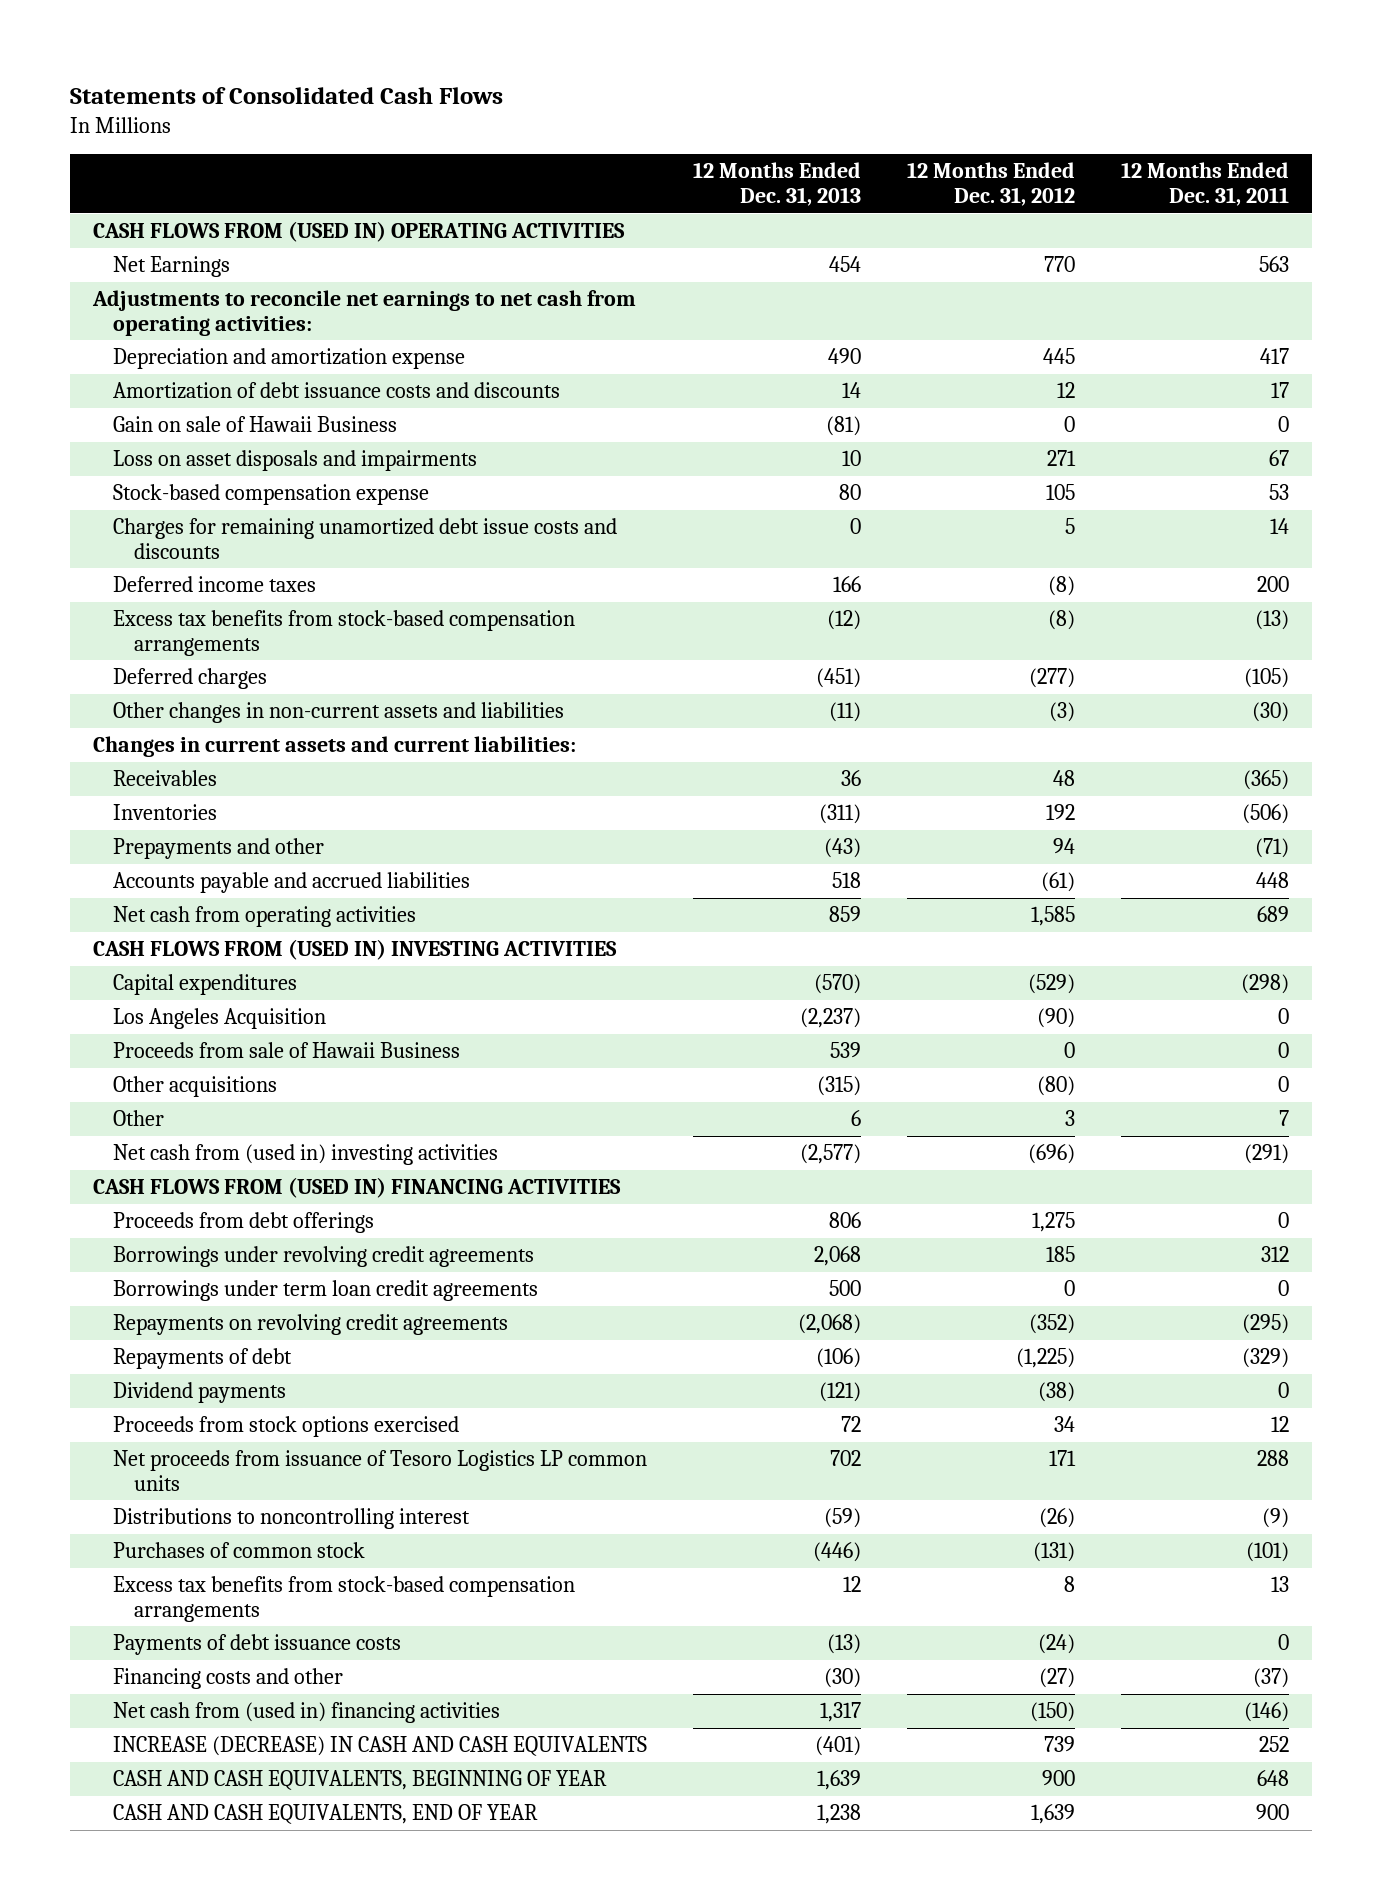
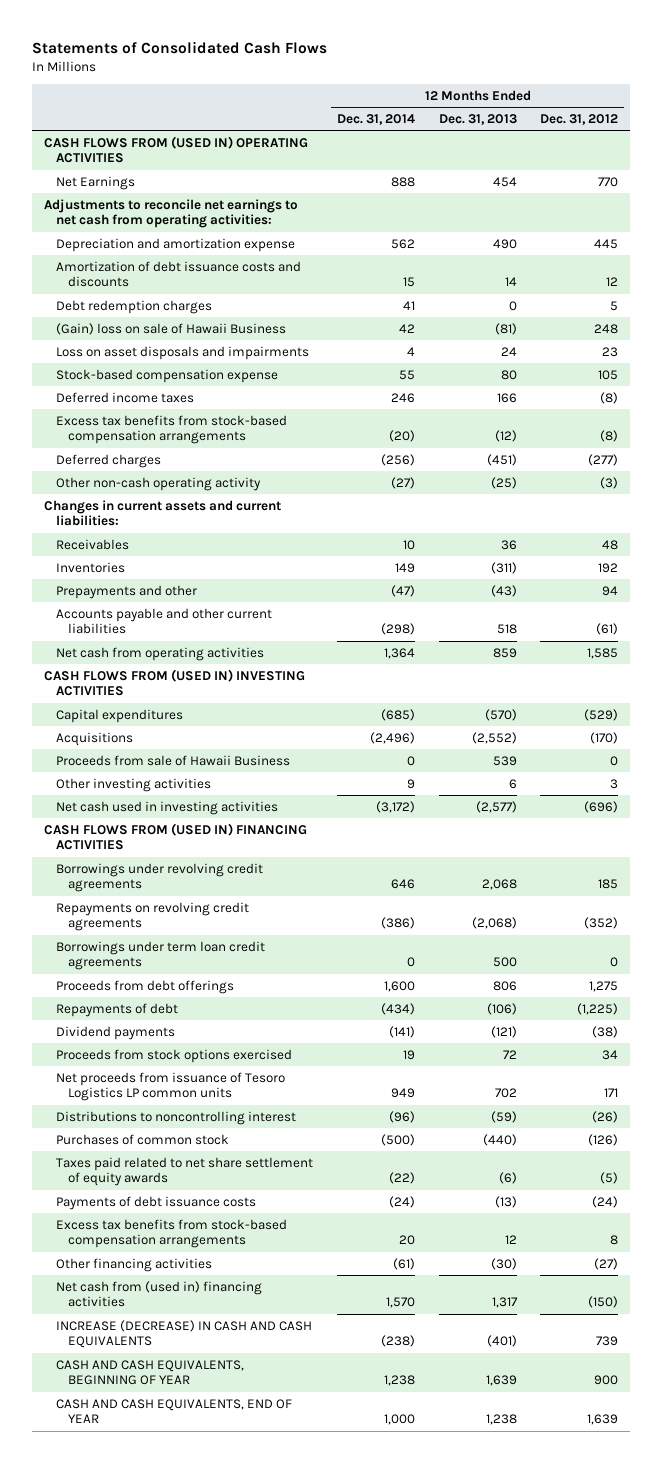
[1121,162,1290,207] 12 Months Ended Dec. 31, 2011 -> none
none -> [336,114,415,126] Dec. 31, 2014
none -> [56,299,213,314] Debt redemption charges
[113,416,398,433] Gain on sale of Hawaii Business -> [56,322,287,335] (Gain) loss on sale of Hawaii Business
[1064,416,1076,433] 0 -> [594,323,619,334] 248
[842,450,862,467] 10 -> [500,346,517,356] 24
[1047,450,1077,467] 271 -> [602,346,619,357] 23
[113,518,618,560] Charges for remaining unamortized debt issue costs and discounts -> none
[113,702,565,724] Other changes in non-current assets and liabilities -> none
none -> [56,476,262,491] Other non-cash operating activity
[113,872,471,894] Accounts payable and accrued liabilities -> [56,607,273,635] Accounts payable and other current liabilities
[113,1008,327,1030] Los Angeles Acquisition -> [56,731,134,746] Acquisitions
[800,1008,862,1029] (2,237) -> [471,731,517,744] (2,552)
[1037,1008,1076,1029] (90) -> [590,731,619,744] (170)
[113,1076,278,1098] Other acquisitions -> none
[113,1110,165,1127] Other -> [56,777,212,792] Other investing activities
[113,1144,499,1166] Net cash from (used in) investing activities -> [56,800,279,815] Net cash used in investing activities
[113,1280,539,1302] Borrowings under term loan credit agreements -> [56,940,266,971] Borrowings under term loan credit agreements
[113,1212,375,1234] Proceeds from debt offerings -> [56,979,235,994] Proceeds from debt offerings
[813,1542,862,1563] (446) -> [482,1133,517,1146] (440)
[1033,1542,1076,1563] (131) -> [588,1133,619,1146] (126)
none -> [56,1156,314,1187] Taxes paid related to net share settlement of equity awards
[113,1576,576,1623] Excess tax benefits from stock-based compensation arrangements -> [56,1218,288,1249] Excess tax benefits from stock-based compensation arrangements
[113,1668,344,1690] Financing costs and other -> [56,1257,213,1272] Other financing activities

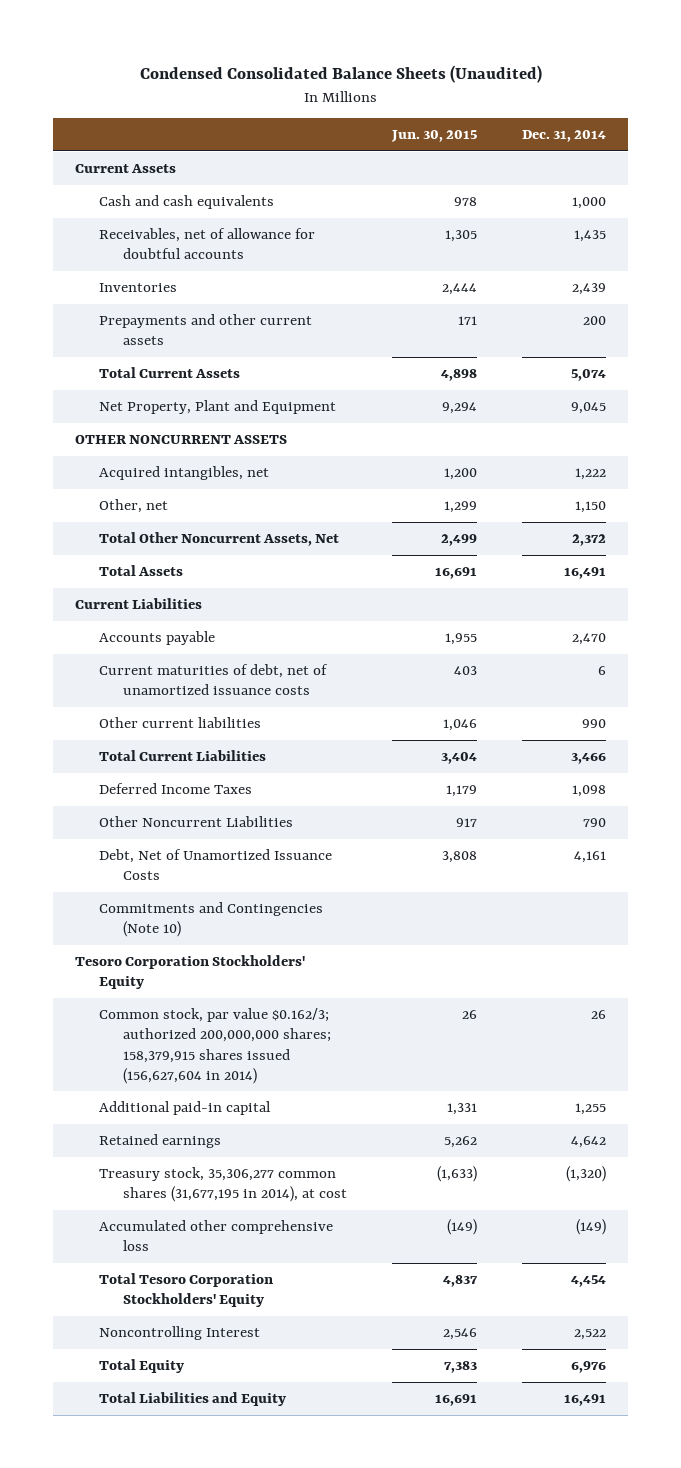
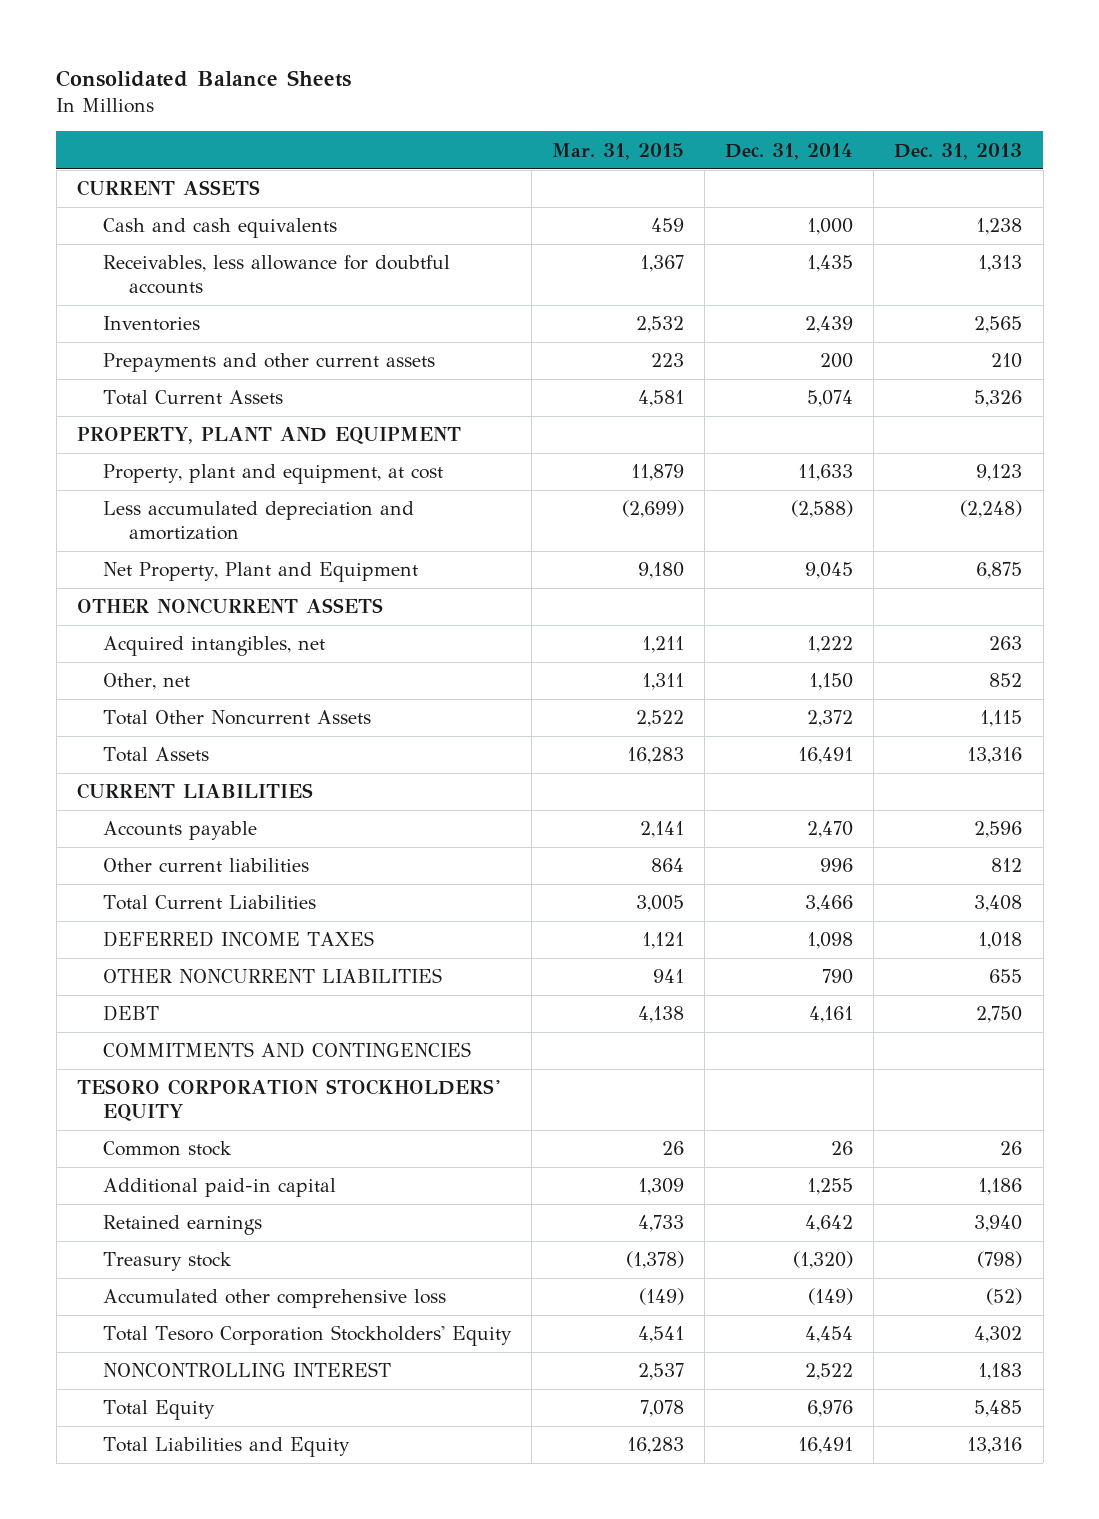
[139,64,542,83] Condensed Consolidated Balance Sheets (Unaudited) -> [56,70,352,88] Consolidated Balance Sheets
[390,130,477,143] Jun. 30, 2015 -> none
none -> [551,142,684,160] Mar. 31, 2015
none -> [894,142,1023,160] Dec. 31, 2013
[75,164,177,174] Current Assets -> [76,180,260,197] CURRENT ASSETS
[99,228,316,260] Receivables, net of allowance for doubtful accounts -> [102,255,450,295] Receivables, less allowance for doubtful accounts
none -> [76,427,461,445] PROPERTY, PLANT AND EQUIPMENT
none -> [102,464,443,485] Property, plant and equipment, at cost
none -> [102,501,414,541] Less accumulated depreciation and amortization
[99,532,340,547] Total Other Noncurrent Assets, Net -> [102,710,371,726] Total Other Noncurrent Assets
[75,598,203,610] Current Liabilities -> [76,783,313,800] CURRENT LIABILITIES
[99,664,329,696] Current maturities of debt, net of unamortized issuance costs -> none
[581,719,606,729] 990 -> [820,858,854,873] 996
[99,783,253,795] Deferred Income Taxes -> [102,931,374,948] DEFERRED INCOME TAXES
[99,816,294,828] Other Noncurrent Liabilities -> [102,968,442,984] OTHER NONCURRENT LIABILITIES
[99,849,333,881] Debt, Net of Unamortized Issuance Costs -> [102,1005,159,1022] DEBT
[99,902,324,938] Commitments and Contingencies (Note 10) -> [102,1042,471,1059] COMMITMENTS AND CONTINGENCIES
[75,955,306,990] Tesoro Corporation Stockholders' Equity -> [76,1079,500,1122] TESORO CORPORATION STOCKHOLDERS' EQUITY
[99,1008,331,1084] Common stock, par value $0.162/3; authorized 200,000,000 shares; 158,379,915 shares issued (156,627,604 in 2014) -> [102,1141,232,1157] Common stock
[99,1167,347,1203] Treasury stock, 35,306,277 common shares (31,677,195 in 2014), at cost -> [102,1252,232,1272] Treasury stock
[99,1326,261,1341] Noncontrolling Interest -> [102,1362,391,1378] NONCONTROLLING INTEREST

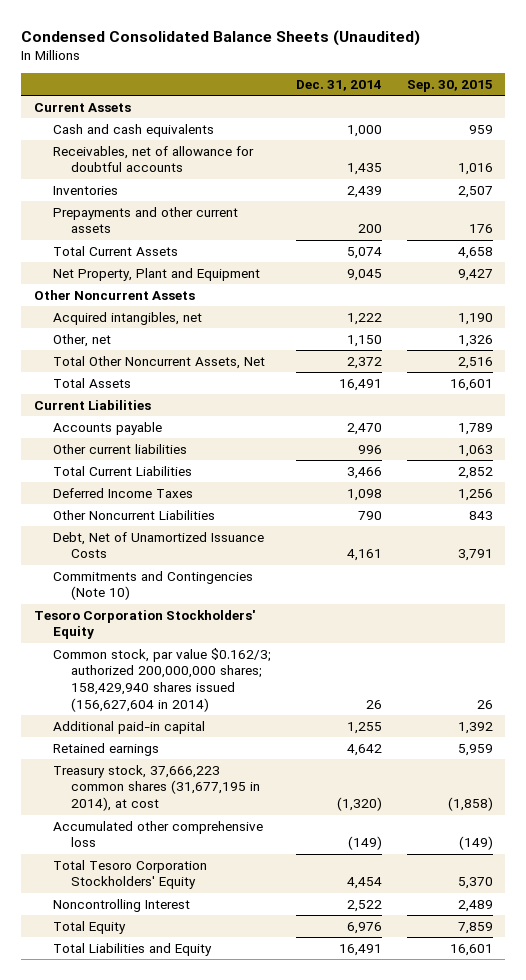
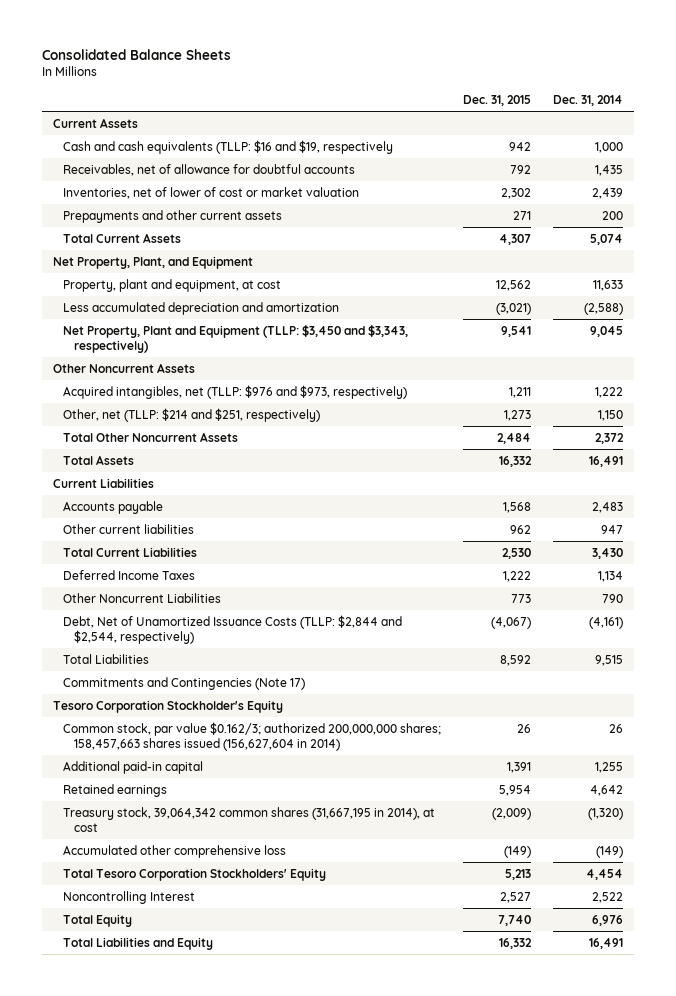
[21,29,421,46] Condensed Consolidated Balance Sheets (Unaudited) -> [41,49,231,61] Consolidated Balance Sheets
[406,79,493,92] Sep. 30, 2015 -> none
none -> [463,94,532,106] Dec. 31, 2015
[52,123,214,137] Cash and cash equivalents -> [63,139,394,154] Cash and cash equivalents (TLLP: $16 and $19, respectively
[52,185,118,195] Inventories -> [63,186,360,199] Inventories, net of lower of cost or market valuation
none -> [52,255,253,269] Net Property, Plant, and Equipment
none -> [63,278,282,292] Property, plant and equipment, at cost
none -> [63,301,340,315] Less accumulated depreciation and amortization
[52,267,260,281] Net Property, Plant and Equipment -> [63,324,409,353] Net Property, Plant and Equipment (TLLP: $3,450 and $3,343, respectively)
[52,311,202,325] Acquired intangibles, net -> [63,384,408,399] Acquired intangibles, net (TLLP: $976 and $973, respectively)
[52,333,111,347] Other, net -> [63,407,321,422] Other, net (TLLP: $214 and $251, respectively)
[52,355,265,369] Total Other Noncurrent Assets, Net -> [63,431,239,442] Total Other Noncurrent Assets
[346,422,382,435] 2,470 -> [592,501,624,513] 2,483
[357,444,382,454] 996 -> [601,524,624,534] 947
[346,466,382,479] 3,466 -> [592,547,624,559] 3,430
[346,488,382,501] 1,098 -> [598,570,624,582] 1,134
[52,531,264,559] Debt, Net of Unamortized Issuance Costs -> [63,614,403,644] Debt, Net of Unamortized Issuance Costs (TLLP: $2,844 and $2,544, respectively)
[346,549,382,562] 4,161 -> [589,616,624,629] (4,161)
none -> [63,653,150,664] Total Liabilities
[52,570,253,601] Commitments and Contingencies (Note 10) -> [63,676,306,690] Commitments and Contingencies (Note 17)
[33,609,255,640] Tesoro Corporation Stockholders' Equity -> [52,699,283,713] Tesoro Corporation Stockholder's Equity
[52,647,271,712] Common stock, par value $0.162/3; authorized 200,000,000 shares; 158,429,940 shares issued (156,627,604 in 2014) -> [63,721,442,751] Common stock, par value $0.162/3; authorized 200,000,000 shares; 158,457,663 shares issued (156,627,604 in 2014)
[52,764,261,812] Treasury stock, 37,666,223 common shares (31,677,195 in 2014), at cost -> [63,806,436,832] Treasury stock, 39,064,342 common shares (31,667,195 in 2014), at cost

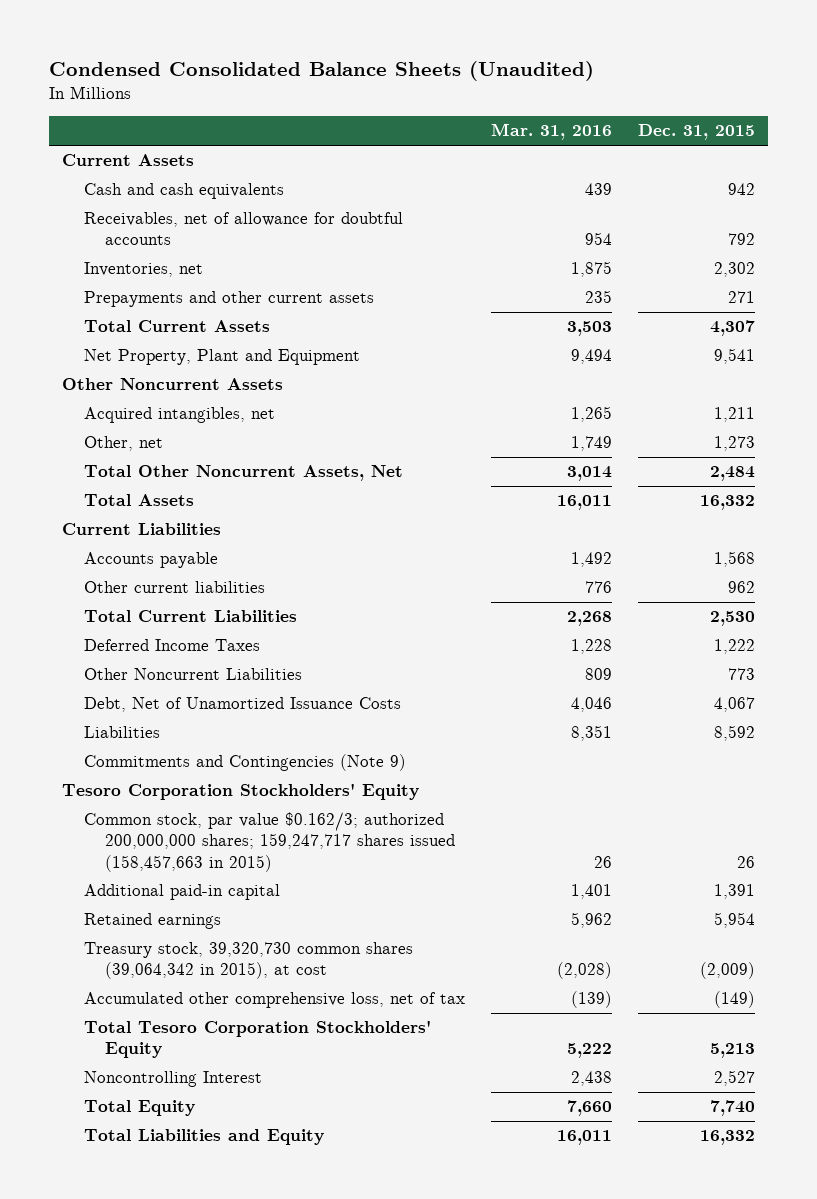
[41,49,231,61] Consolidated Balance Sheets -> [49,60,595,81] Condensed Consolidated Balance Sheets (Unaudited)
[553,94,624,106] Dec. 31, 2014 -> none
none -> [490,123,612,141] Mar. 31, 2016
[63,139,394,154] Cash and cash equivalents (TLLP: $16 and $19, respectively -> [83,183,284,200] Cash and cash equivalents
[63,186,360,199] Inventories, net of lower of cost or market valuation -> [83,262,203,278] Inventories, net
[52,255,253,269] Net Property, Plant, and Equipment -> none
[63,278,282,292] Property, plant and equipment, at cost -> none
[63,301,340,315] Less accumulated depreciation and amortization -> none
[63,324,409,353] Net Property, Plant and Equipment (TLLP: $3,450 and $3,343, respectively) -> [83,349,360,366] Net Property, Plant and Equipment
[63,384,408,399] Acquired intangibles, net (TLLP: $976 and $973, respectively) -> [83,407,275,424] Acquired intangibles, net
[63,407,321,422] Other, net (TLLP: $214 and $251, respectively) -> [83,436,163,452] Other, net
[63,431,239,442] Total Other Noncurrent Assets -> [83,465,403,482] Total Other Noncurrent Assets, Net
[63,614,403,644] Debt, Net of Unamortized Issuance Costs (TLLP: $2,844 and $2,544, respectively) -> [83,697,401,713] Debt, Net of Unamortized Issuance Costs
[491,616,532,629] (4,067) -> [713,697,755,713] 4,067
[63,653,150,664] Total Liabilities -> [83,726,160,739] Liabilities
[63,676,306,690] Commitments and Contingencies (Note 17) -> [83,754,406,772] Commitments and Contingencies (Note 9)
[52,699,283,713] Tesoro Corporation Stockholder's Equity -> [62,783,420,801] Tesoro Corporation Stockholders' Equity
[63,721,442,751] Common stock, par value $0.162/3; authorized 200,000,000 shares; 158,457,663 shares issued (156,627,604 in 2014) -> [83,812,456,872] Common stock, par value $0.162/3; authorized 200,000,000 shares; 159,247,717 shares issued (158,457,663 in 2015)
[63,806,436,832] Treasury stock, 39,064,342 common shares (31,667,195 in 2014), at cost -> [83,942,413,980] Treasury stock, 39,320,730 common shares (39,064,342 in 2015), at cost
[63,844,287,858] Accumulated other comprehensive loss -> [83,992,465,1009] Accumulated other comprehensive loss, net of tax

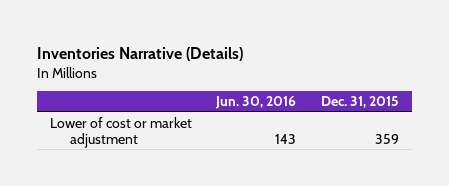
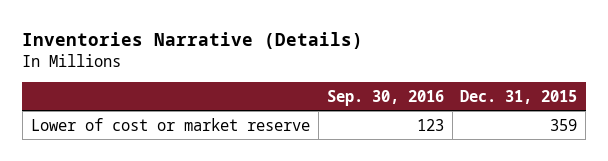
[215,96,297,110] Jun. 30, 2016 -> none
none -> [326,89,444,106] Sep. 30, 2016
[49,116,192,149] Lower of cost or market adjustment -> [30,117,310,131] Lower of cost or market reserve

